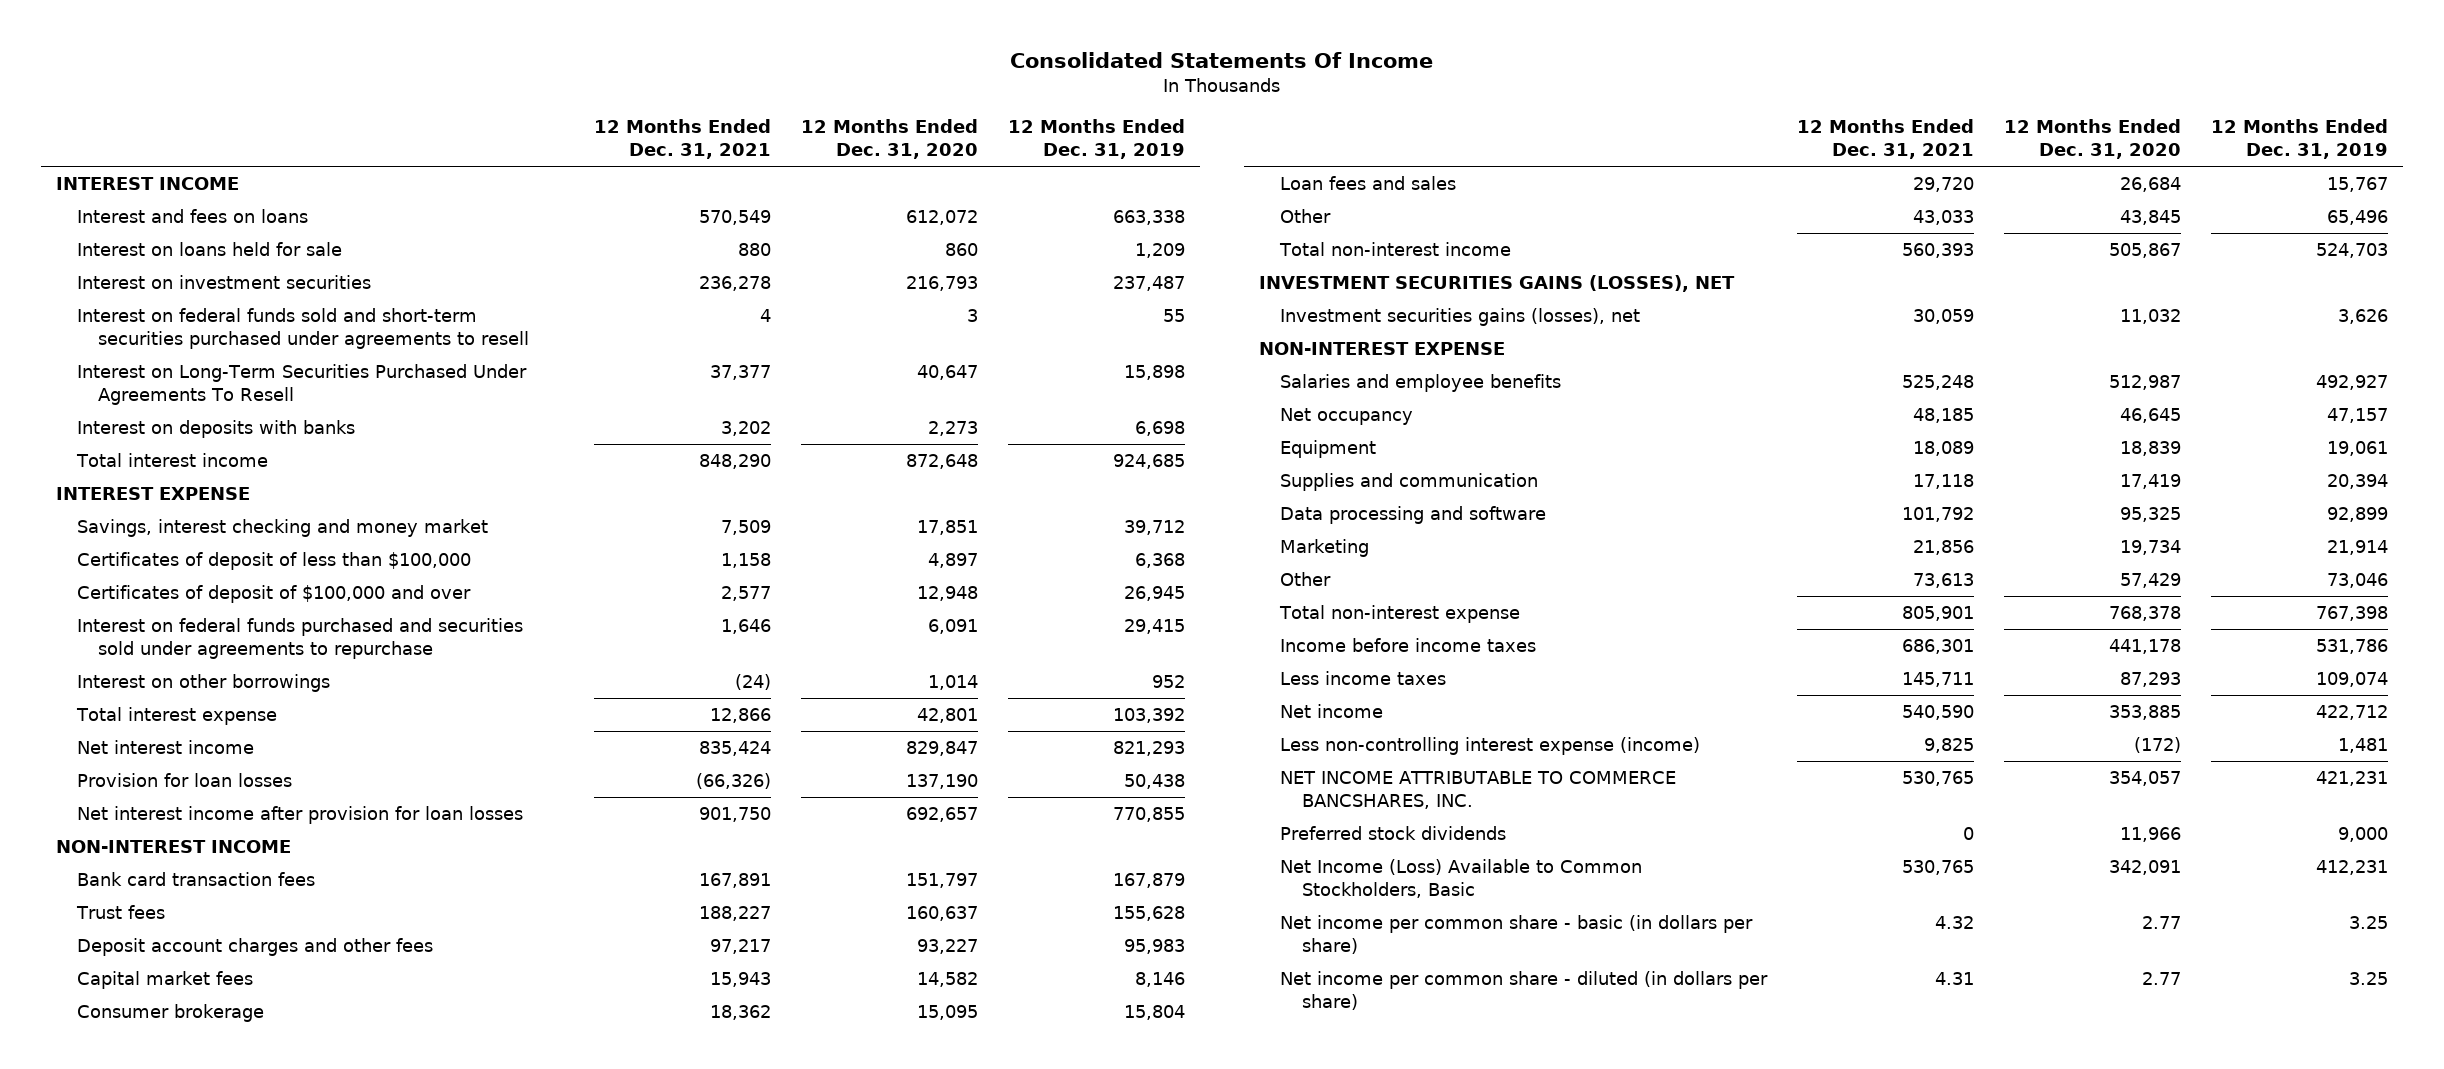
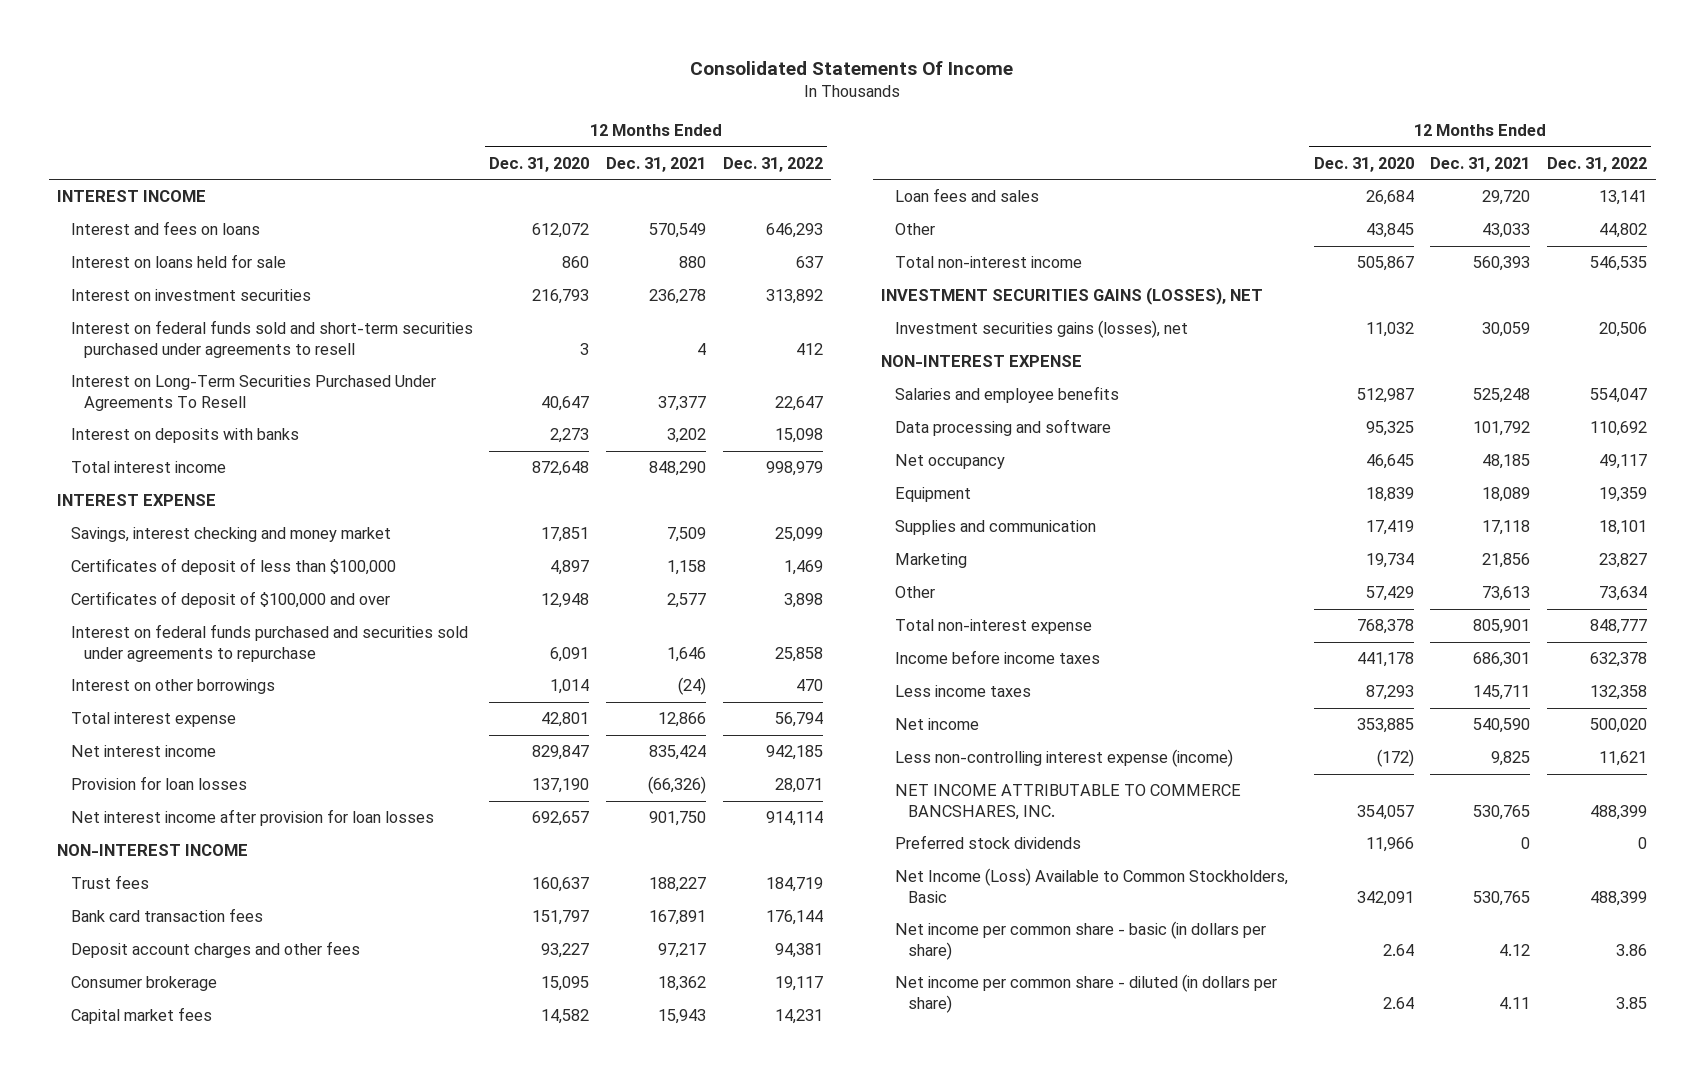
[1007,119,1185,159] 12 Months Ended Dec. 31, 2019 -> none
none -> [722,157,823,173] Dec. 31, 2022
[77,872,316,887] Bank card transaction fees -> [70,908,263,923] Bank card transaction fees
[77,971,254,990] Capital market fees -> [70,1007,212,1025] Capital market fees
[1280,506,1547,525] Data processing and software -> [894,419,1111,437] Data processing and software
[1935,916,1975,930] 4.32 -> [1499,943,1531,956] 4.12
[2142,916,2182,930] 2.77 -> [1382,943,1414,956] 2.64
[1935,972,1975,986] 4.31 -> [1499,996,1531,1009] 4.11
[2142,972,2182,986] 2.77 -> [1382,996,1414,1009] 2.64

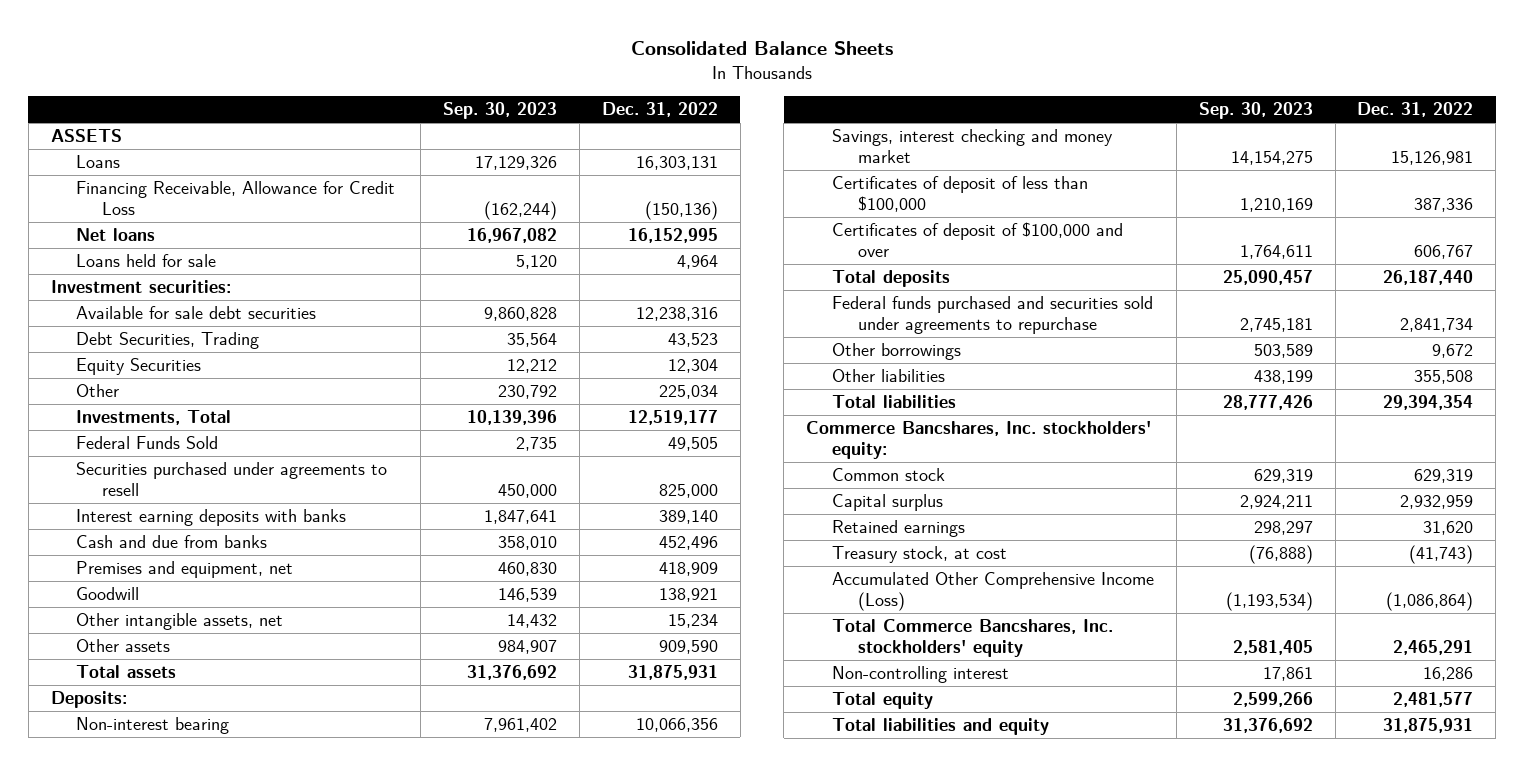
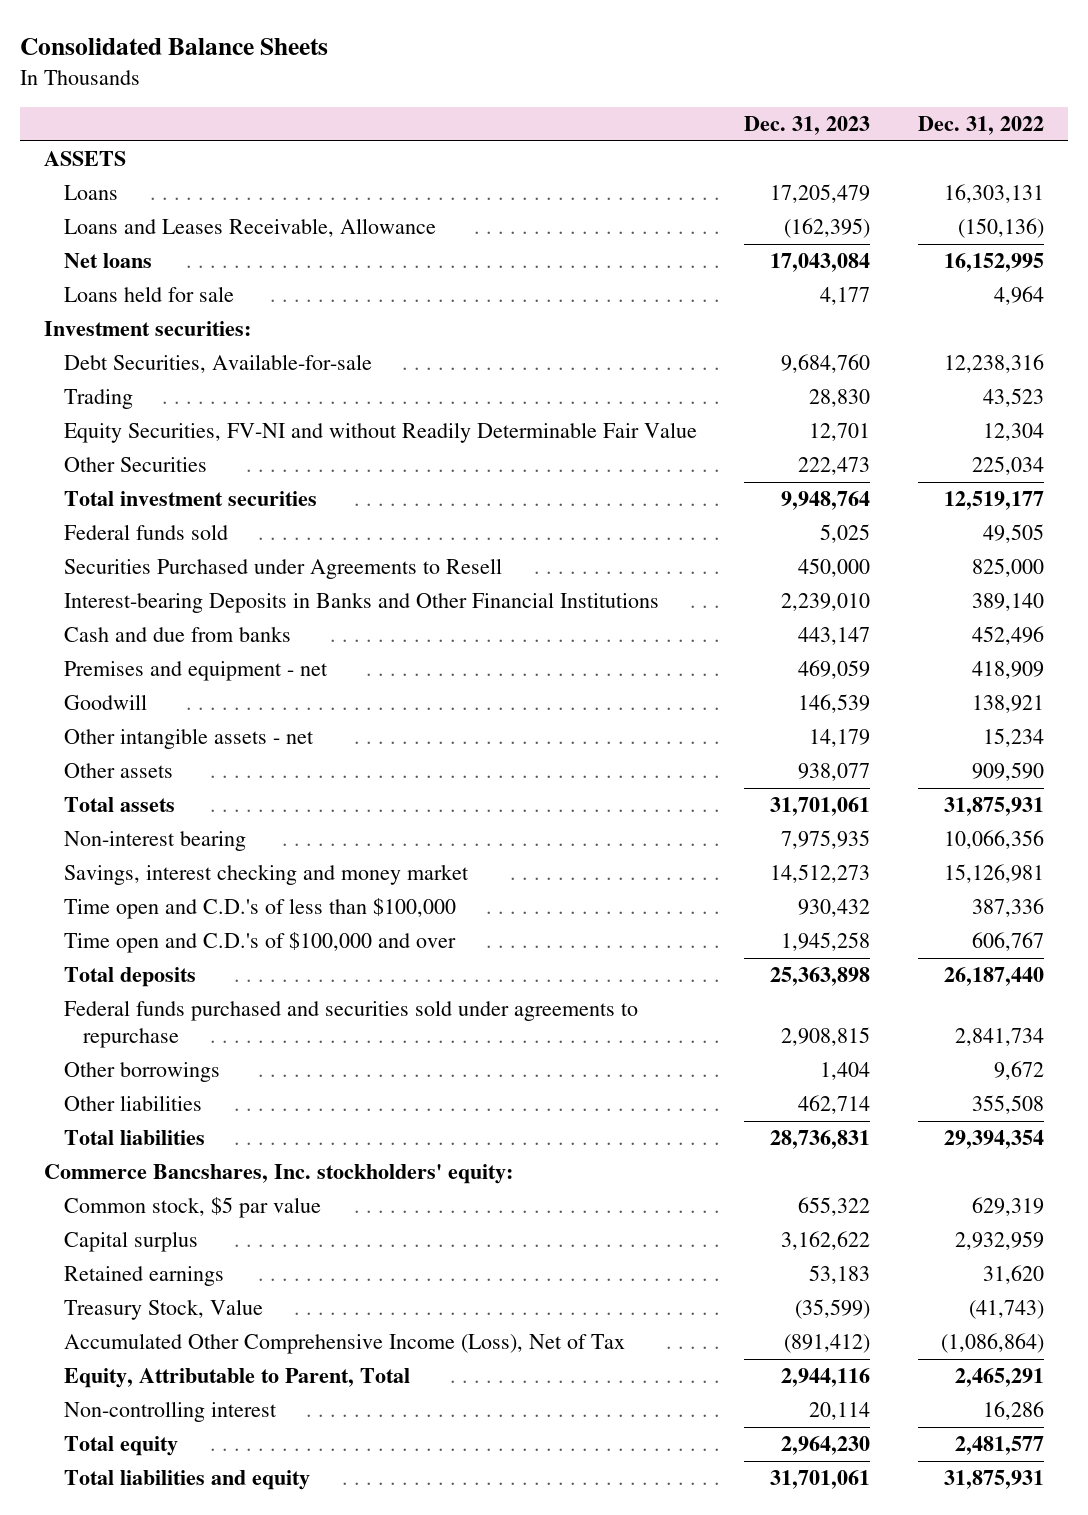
[443,102,558,120] Sep. 30, 2023 -> none
none -> [744,116,871,136] Dec. 31, 2023
[76,181,396,216] Financing Receivable, Allowance for Credit Loss -> [63,218,436,238] Loans and Leases Receivable, Allowance
[76,306,317,320] Available for sale debt securities -> [63,354,372,374] Debt Securities, Available-for-sale
[76,332,260,350] Debt Securities, Trading -> [63,389,133,410] Trading
[76,358,202,376] Equity Securities -> [63,422,697,444] Equity Securities, FV-NI and without Readily Determinable Fair Value
[76,384,120,398] Other -> [63,457,207,473] Other Securities
[76,410,232,426] Investments, Total -> [63,491,317,507] Total investment securities
[76,436,219,450] Federal Funds Sold -> [63,524,228,541] Federal funds sold
[76,462,388,497] Securities purchased under agreements to resell -> [63,558,502,580] Securities Purchased under Agreements to Resell
[76,509,347,527] Interest earning deposits with banks -> [63,592,659,614] Interest-bearing Deposits in Banks and Other Financial Institutions
[76,561,294,579] Premises and equipment, net -> [63,661,328,682] Premises and equipment - net
[76,613,284,631] Other intangible assets, net -> [63,728,314,750] Other intangible assets - net
[50,691,127,709] Deposits: -> none
[831,176,1088,213] Certificates of deposit of less than $100,000 -> [63,898,456,920] Time open and C.D.'s of less than $100,000
[831,222,1123,258] Certificates of deposit of $100,000 and over -> [63,932,456,954] Time open and C.D.'s of $100,000 and over
[831,468,945,482] Common stock -> [63,1197,321,1219] Common stock, $5 par value
[831,546,1007,564] Treasury stock, at cost -> [63,1299,263,1321] Treasury Stock, Value
[831,572,1154,612] Accumulated Other Comprehensive Income (Loss) -> [63,1333,625,1355] Accumulated Other Comprehensive Income (Loss), Net of Tax
[831,619,1113,658] Total Commerce Bancshares, Inc. stockholders' equity -> [63,1368,410,1389] Equity, Attributable to Parent, Total

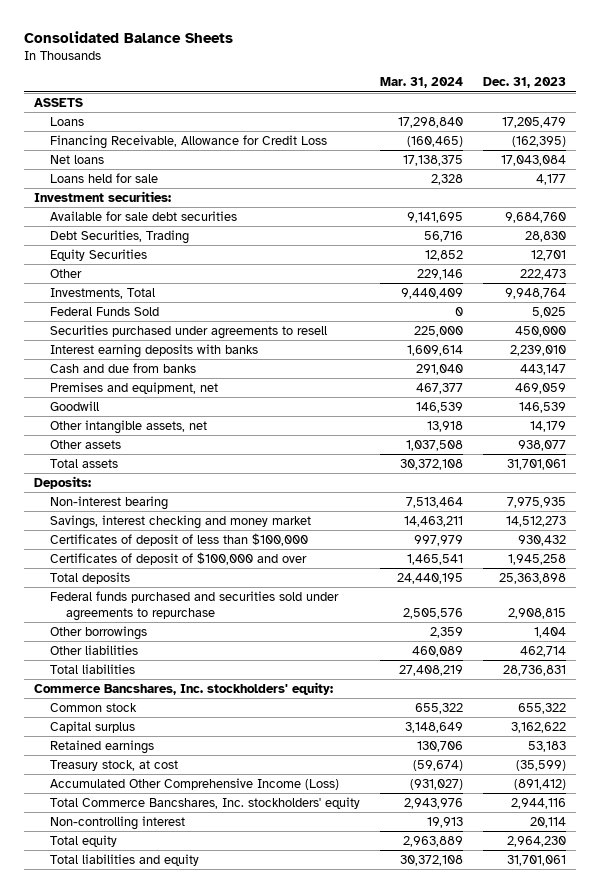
[918,116,1045,136] Dec. 31, 2022 -> none
none -> [379,77,463,89] Mar. 31, 2024
[63,218,436,238] Loans and Leases Receivable, Allowance -> [49,134,327,149] Financing Receivable, Allowance for Credit Loss
[63,354,372,374] Debt Securities, Available-for-sale -> [49,210,237,221] Available for sale debt securities
[63,389,133,410] Trading -> [49,229,189,244] Debt Securities, Trading
[63,422,697,444] Equity Securities, FV-NI and without Readily Determinable Fair Value -> [49,248,147,261] Equity Securities
[63,457,207,473] Other Securities -> [49,268,82,278] Other
[63,491,317,507] Total investment securities -> [49,287,155,299] Investments, Total
[63,524,228,541] Federal funds sold -> [49,306,159,316] Federal Funds Sold
[63,558,502,580] Securities Purchased under Agreements to Resell -> [49,324,327,339] Securities purchased under agreements to resell
[63,592,659,614] Interest-bearing Deposits in Banks and Other Financial Institutions -> [49,343,258,358] Interest earning deposits with banks
[63,661,328,682] Premises and equipment - net -> [49,381,218,394] Premises and equipment, net
[63,728,314,750] Other intangible assets - net -> [49,419,207,434] Other intangible assets, net
none -> [33,475,91,489] Deposits:
[63,898,456,920] Time open and C.D.'s of less than $100,000 -> [49,532,308,546] Certificates of deposit of less than $100,000
[63,932,456,954] Time open and C.D.'s of $100,000 and over -> [49,551,307,565] Certificates of deposit of $100,000 and over
[63,1197,321,1219] Common stock, $5 par value -> [49,702,137,712] Common stock
[63,1299,263,1321] Treasury Stock, Value -> [49,759,178,771] Treasury stock, at cost
[63,1333,625,1355] Accumulated Other Comprehensive Income (Loss), Net of Tax -> [49,777,339,790] Accumulated Other Comprehensive Income (Loss)
[63,1368,410,1389] Equity, Attributable to Parent, Total -> [49,796,360,809] Total Commerce Bancshares, Inc. stockholders' equity

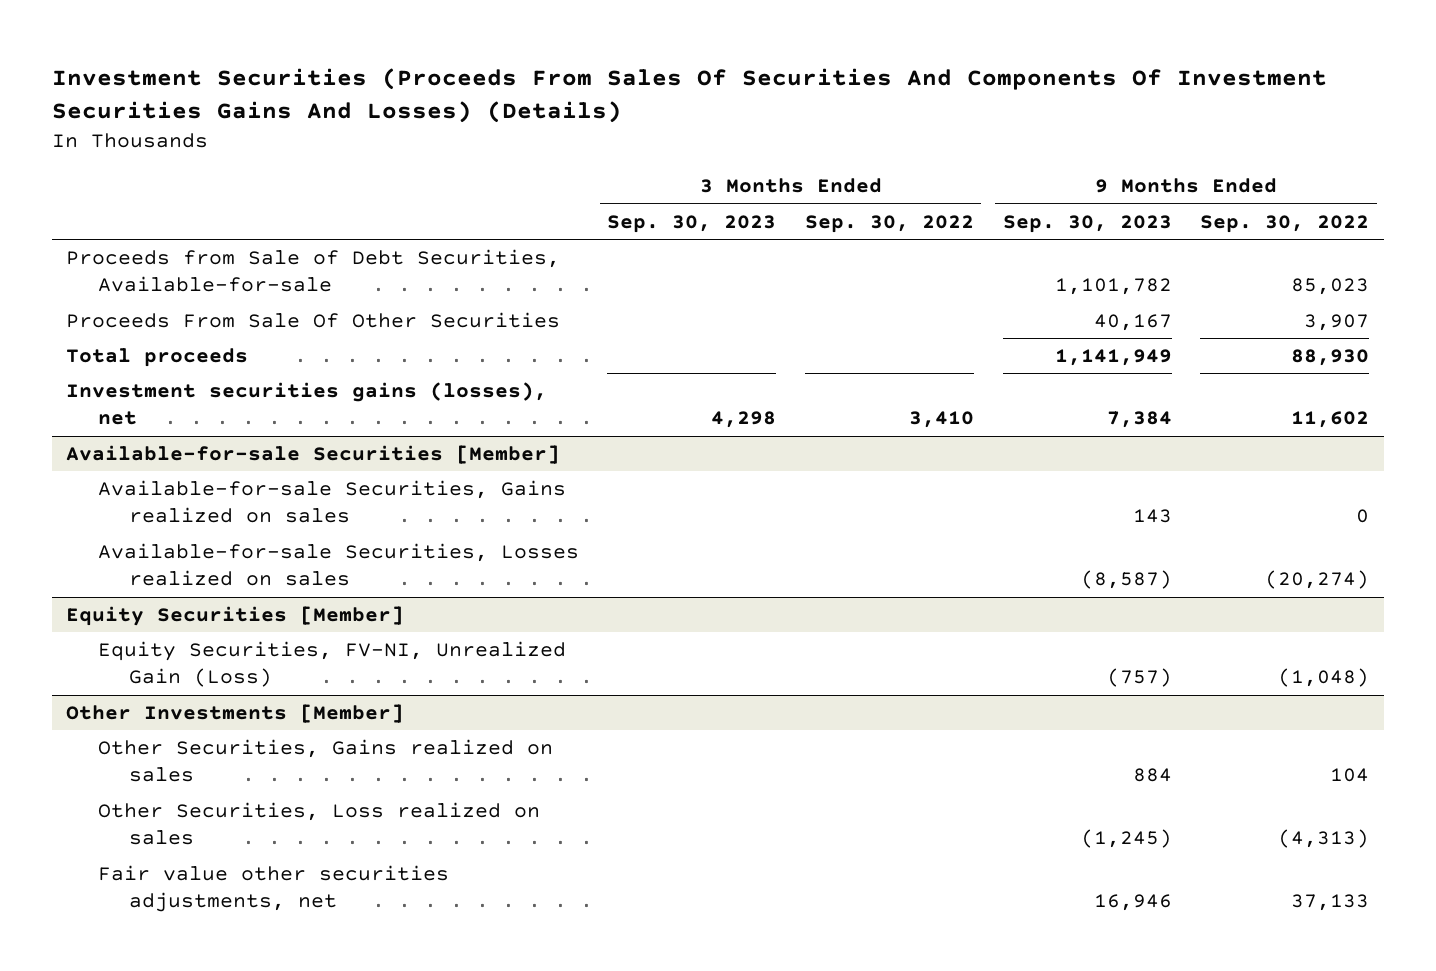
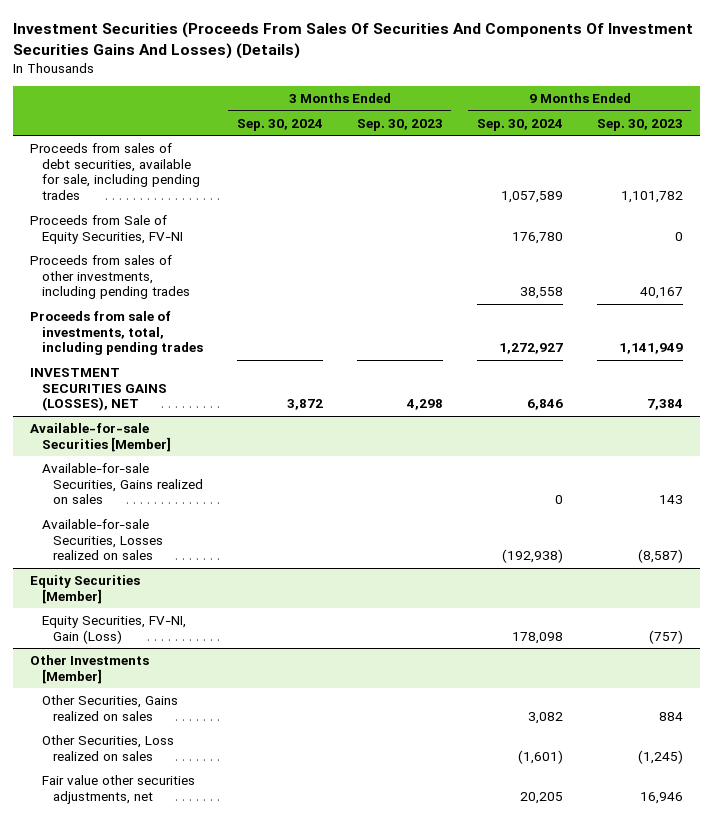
[804,214,974,233] Sep. 30, 2022 -> none
[1200,214,1370,233] Sep. 30, 2022 -> none
none -> [236,118,323,131] Sep. 30, 2024
none -> [476,118,563,131] Sep. 30, 2024
[66,248,561,293] Proceeds from Sale of Debt Securities, Available-for-sale -> [30,142,200,201] Proceeds from sales of debt securities, available for sale, including pending trades
none -> [30,214,183,244] Proceeds from Sale of Equity Securities, FV-NI
[66,311,561,328] Proceeds From Sale Of Other Securities -> [30,254,190,300] Proceeds from sales of other investments, including pending trades
[66,347,249,367] Total proceeds -> [30,310,203,356] Proceeds from sale of investments, total, including pending trades
[66,381,548,426] Investment securities gains (losses), net -> [30,367,167,412] INVESTMENT SECURITIES GAINS (LOSSES), NET
[97,640,566,688] Equity Securities, FV-NI, Unrealized Gain (Loss) -> [41,615,186,644] Equity Securities, FV-NI, Gain (Loss)

